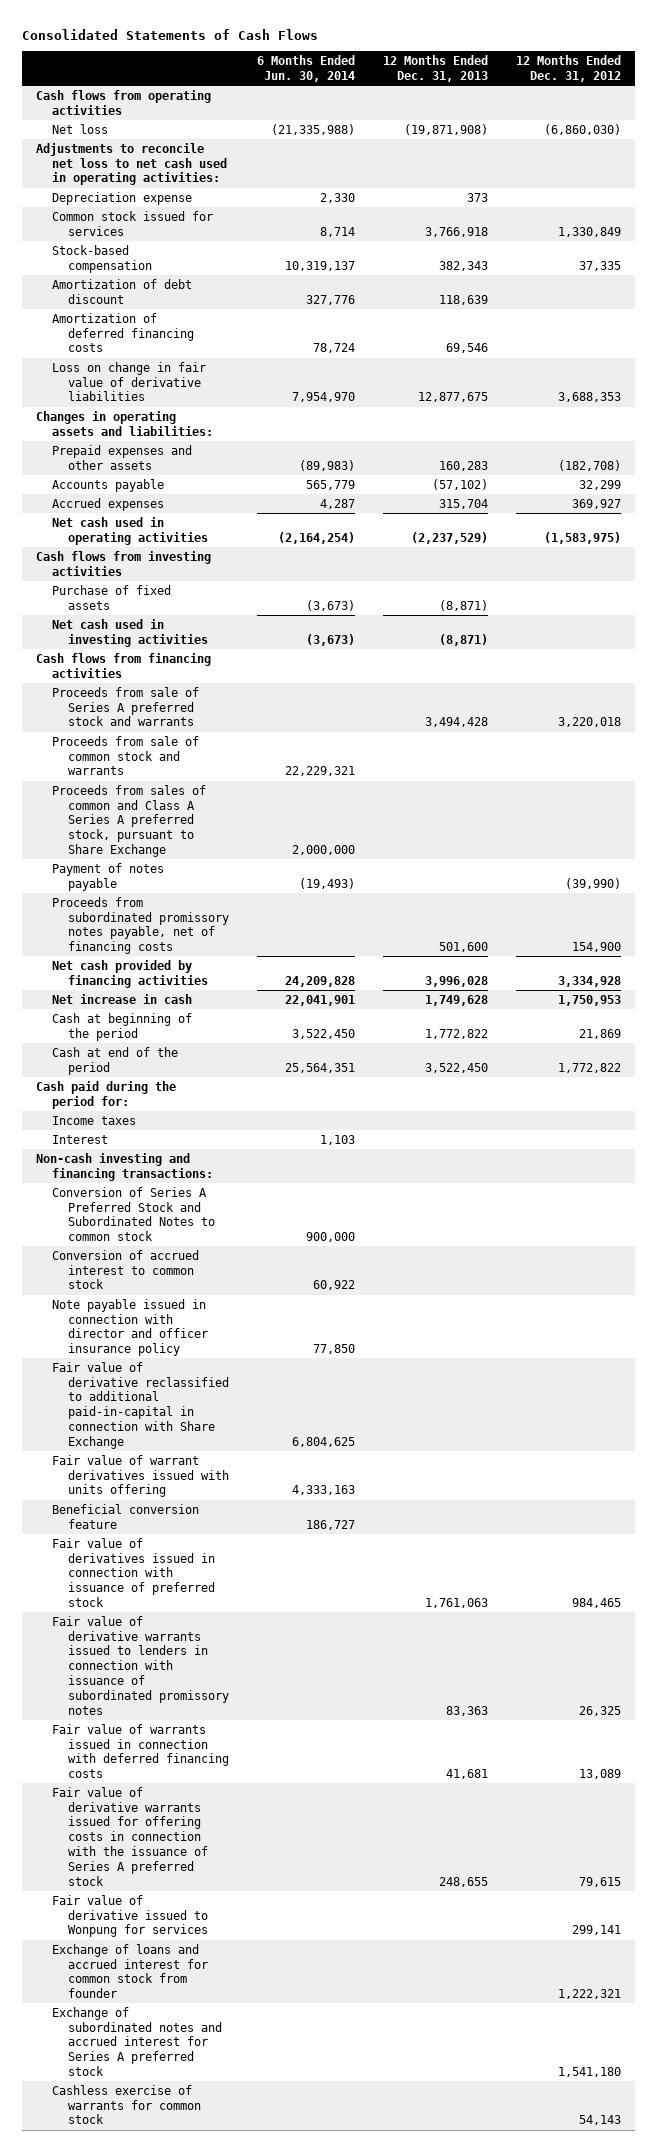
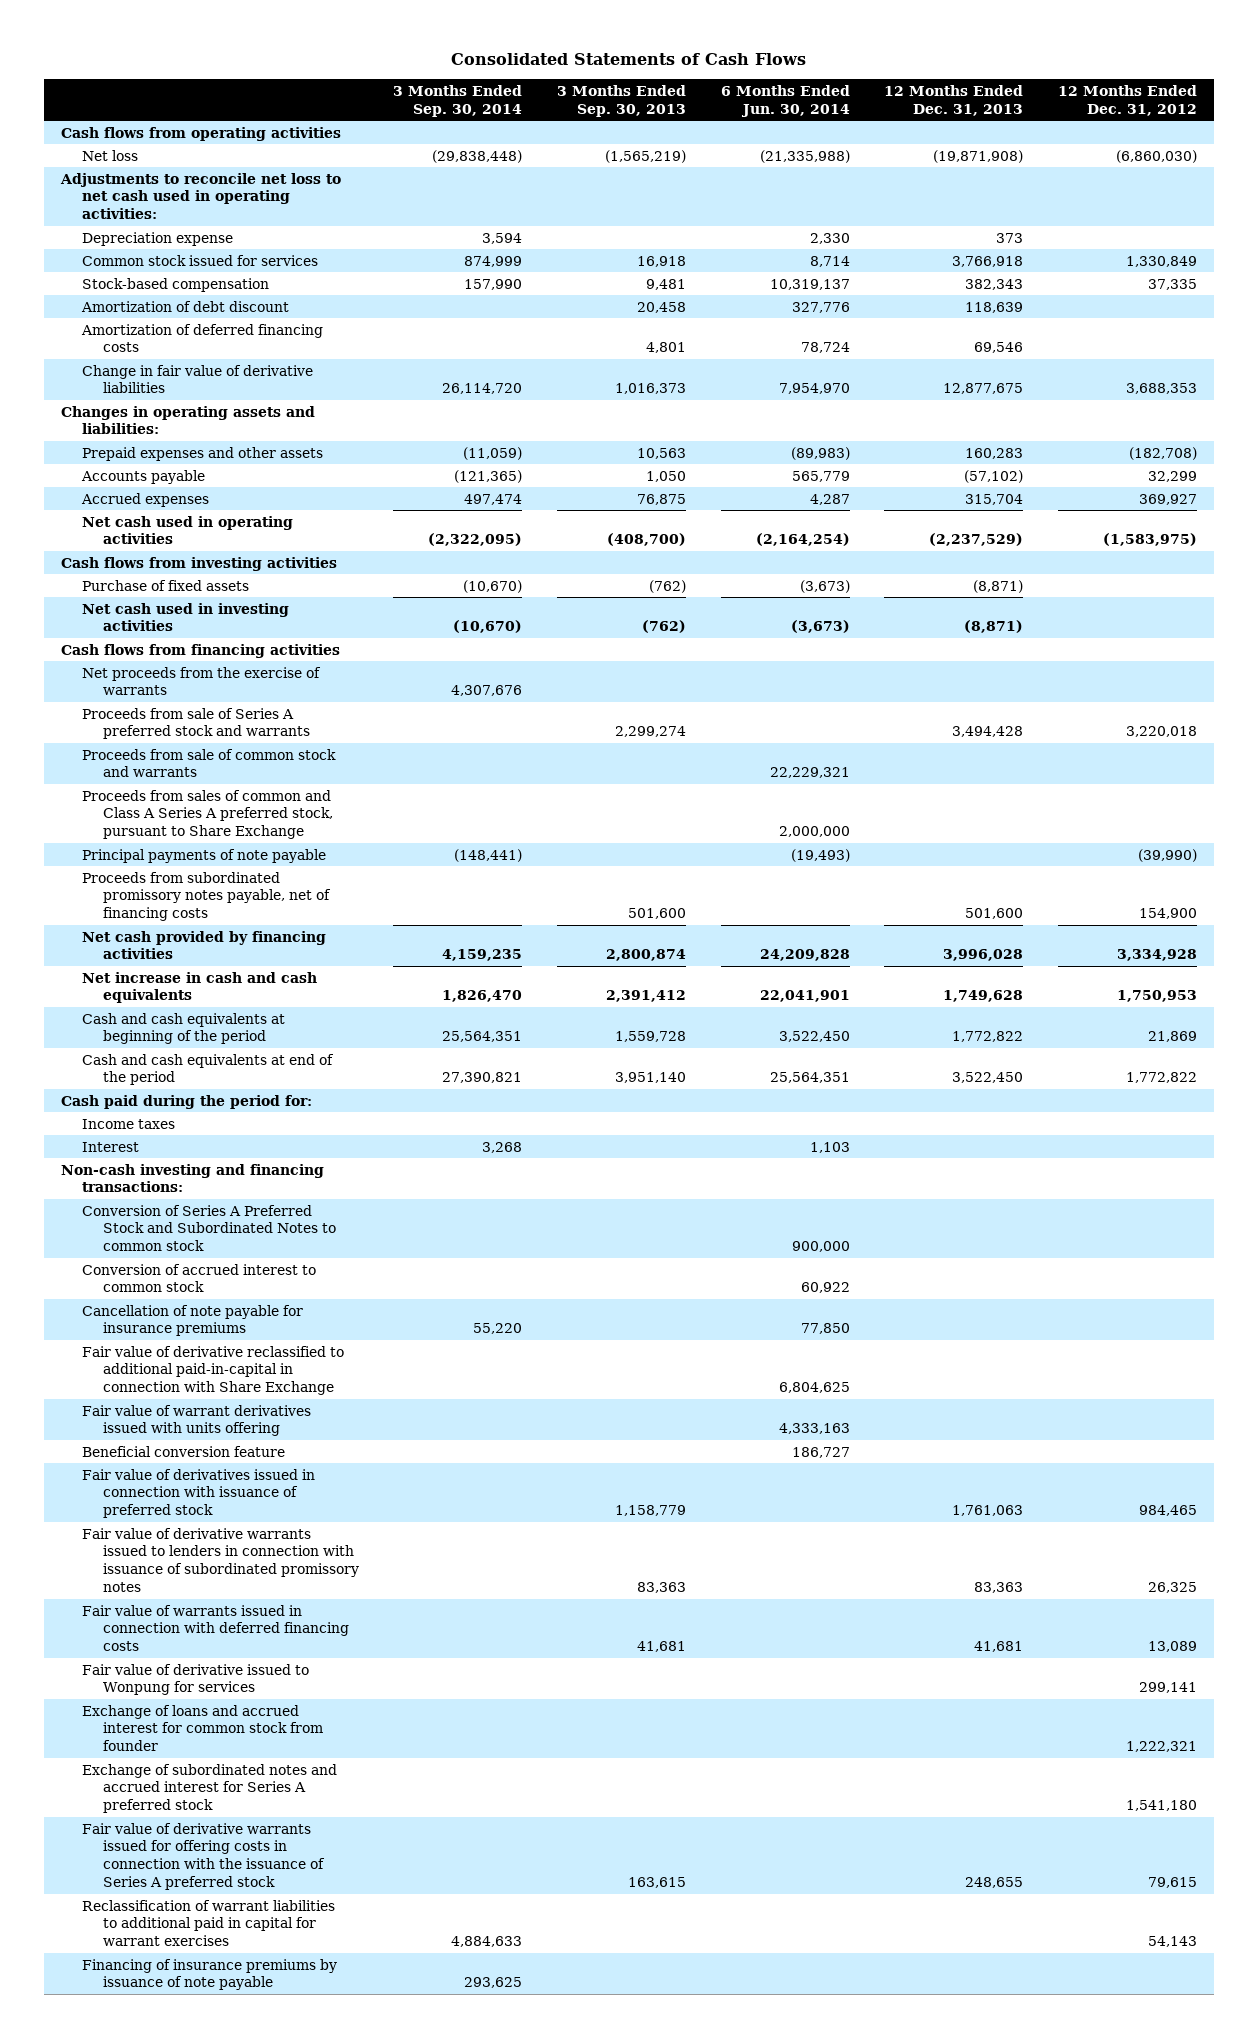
none -> [393,84,523,117] 3 Months Ended Sep. 30, 2014
none -> [557,84,687,117] 3 Months Ended Sep. 30, 2013
[52,361,207,402] Loss on change in fair value of derivative liabilities -> [81,364,313,394] Change in fair value of derivative liabilities
none -> [81,666,321,696] Net proceeds from the exercise of warrants
[52,862,165,891] Payment of notes payable -> [81,848,326,863] Principal payments of note payable
[52,993,193,1004] Net increase in cash -> [81,971,317,1004] Net increase in cash and cash equivalents
[52,1012,193,1041] Cash at beginning of the period -> [81,1012,285,1045] Cash and cash equivalents at beginning of the period
[52,1046,179,1075] Cash at end of the period -> [81,1053,334,1086] Cash and cash equivalents at end of the period
[52,1298,209,1357] Note payable issued in connection with director and officer insurance policy -> [81,1304,303,1337] Cancellation of note payable for insurance premiums
[52,1786,209,1886] Fair value of derivative warrants issued for offering costs in connection with the issuance of Series A preferred stock -> [81,1822,325,1890] Fair value of derivative warrants issued for offering costs in connection with the issuance of Series A preferred stock
[52,2084,202,2125] Cashless exercise of warrants for common stock -> [81,1899,335,1947] Reclassification of warrant liabilities to additional paid in capital for warrant exercises
none -> [81,1958,337,1991] Financing of insurance premiums by issuance of note payable

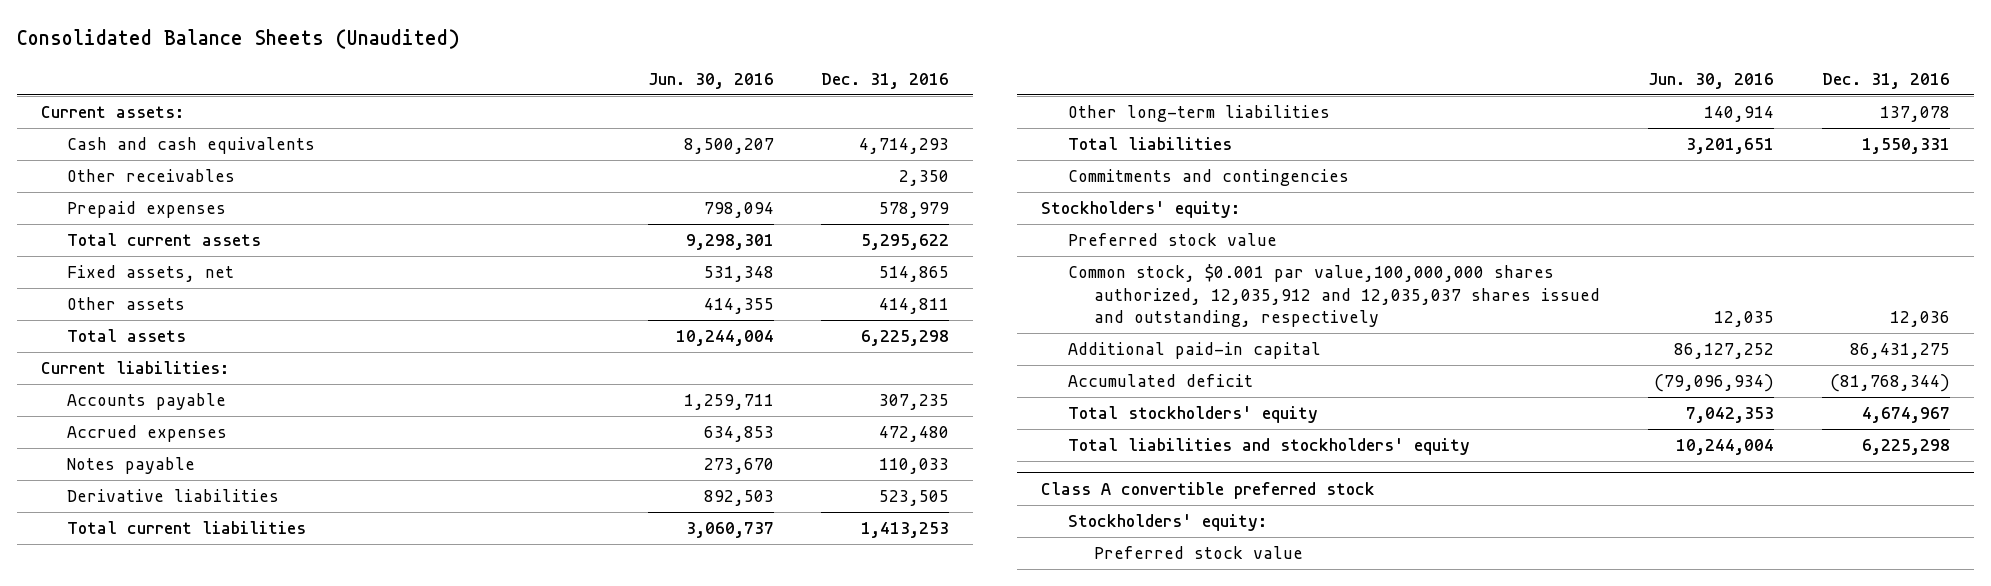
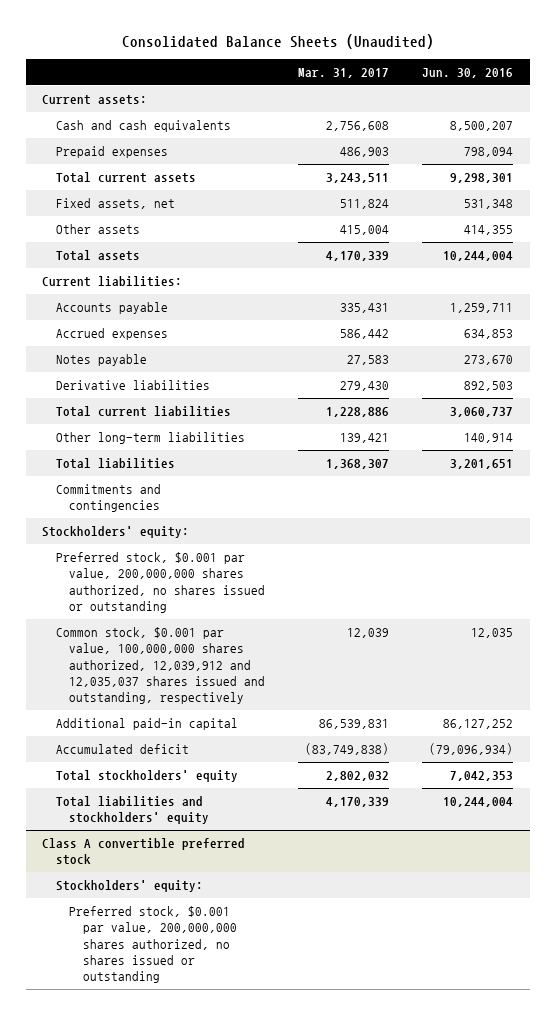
[821,72,950,89] Dec. 31, 2016 -> none
none -> [298,67,390,78] Mar. 31, 2017
[67,169,236,183] Other receivables -> none
[1067,233,1277,247] Preferred stock value -> [55,552,266,613] Preferred stock, $0.001 par value, 200,000,000 shares authorized, no shares issued or outstanding
[1067,264,1601,328] Common stock, $0.001 par value,100,000,000 shares authorized, 12,035,912 and 12,035,037 shares issued and outstanding, respectively -> [55,627,266,705] Common stock, $0.001 par value, 100,000,000 shares authorized, 12,039,912 and 12,035,037 shares issued and outstanding, respectively
[1094,546,1304,560] Preferred stock value -> [69,906,237,984] Preferred stock, $0.001 par value, 200,000,000 shares authorized, no shares issued or outstanding

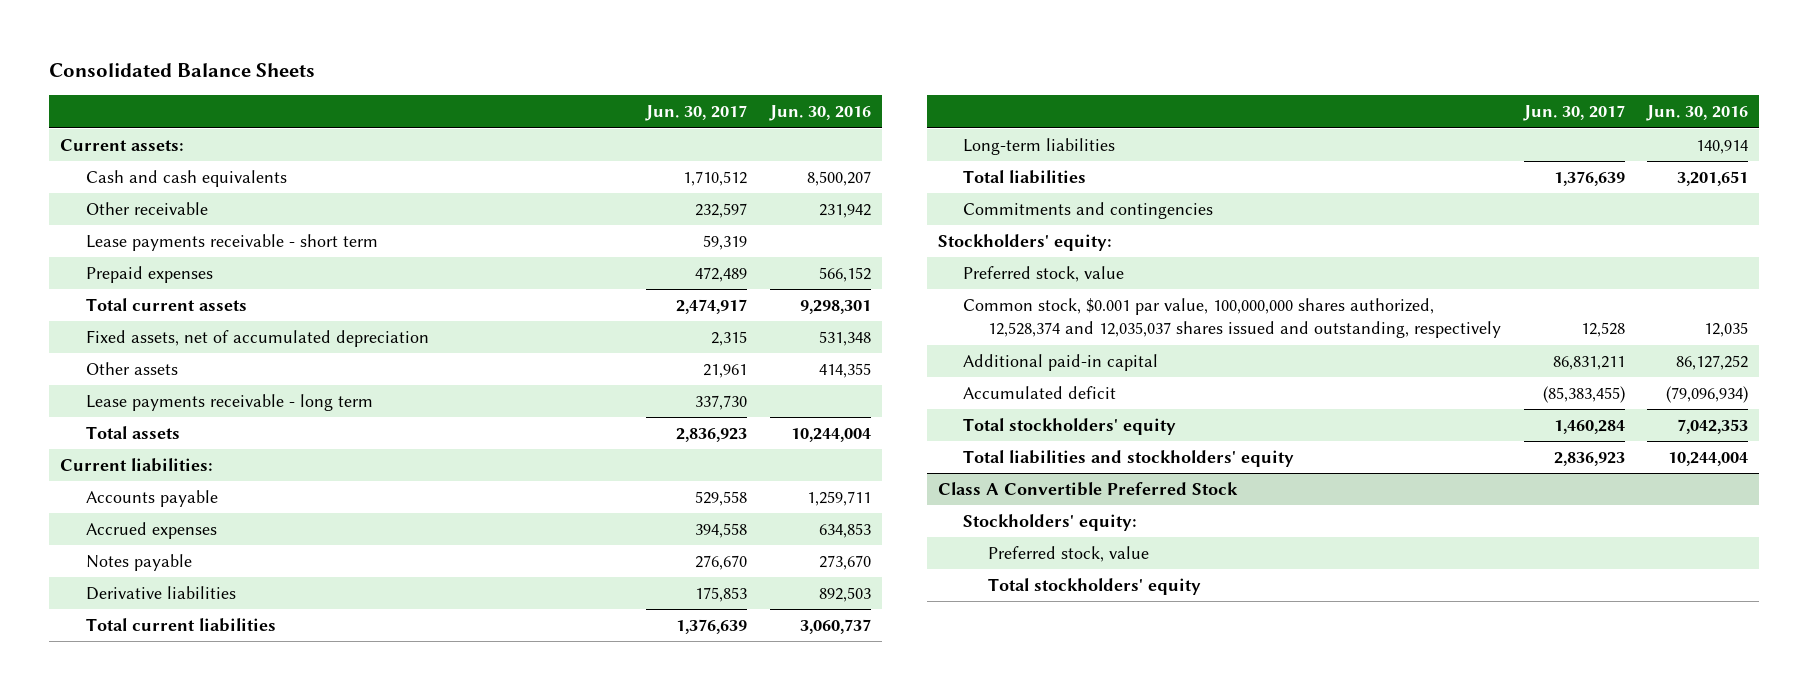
[121,33,434,49] Consolidated Balance Sheets (Unaudited) -> [49,63,316,78] Consolidated Balance Sheets
[298,67,390,78] Mar. 31, 2017 -> none
none -> [645,105,748,122] Jun. 30, 2017
none -> [85,202,208,216] Other receivable
none -> [85,234,378,252] Lease payments receivable - short term
[464,147,514,158] 798,094 -> [818,267,871,283] 566,152
[55,198,175,210] Fixed assets, net -> [85,330,429,348] Fixed assets, net of accumulated depreciation
none -> [85,394,373,412] Lease payments receivable - long term
[55,432,245,445] Other long-term liabilities -> [963,138,1116,156] Long-term liabilities
[55,552,266,613] Preferred stock, $0.001 par value, 200,000,000 shares authorized, no shares issued or outstanding -> [963,266,1125,283] Preferred stock, value
[55,627,266,705] Common stock, $0.001 par value, 100,000,000 shares authorized, 12,039,912 and 12,035,037 shares issued and outstanding, respectively -> [963,298,1502,339] Common stock, $0.001 par value, 100,000,000 shares authorized, 12,528,374 and 12,035,037 shares issued and outstanding, respectively
[42,838,246,866] Class A convertible preferred stock -> [937,482,1238,497] Class A Convertible Preferred Stock
[69,906,237,984] Preferred stock, $0.001 par value, 200,000,000 shares authorized, no shares issued or outstanding -> [988,546,1150,563] Preferred stock, value
none -> [988,578,1202,596] Total stockholders' equity

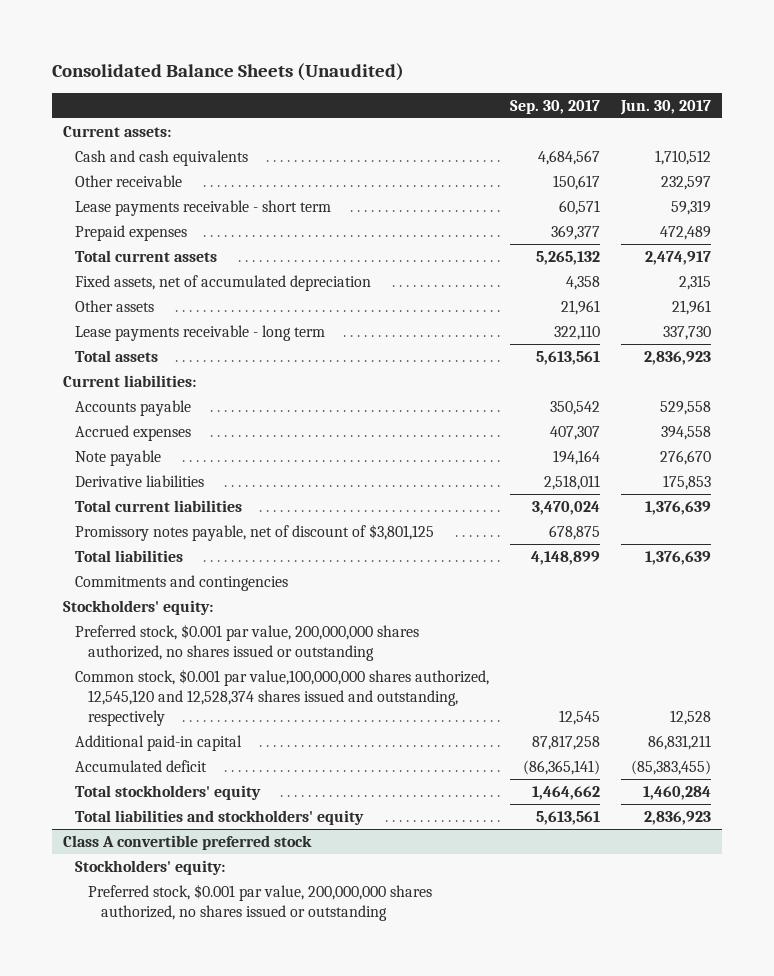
[49,63,316,78] Consolidated Balance Sheets -> [52,63,405,82] Consolidated Balance Sheets (Unaudited)
[768,105,871,122] Jun. 30, 2016 -> none
none -> [510,99,601,114] Sep. 30, 2017
[85,554,192,572] Notes payable -> [75,449,162,466] Note payable
[963,138,1116,156] Long-term liabilities -> none
none -> [75,523,435,541] Promissory notes payable, net of discount of $3,801,125
[963,266,1125,283] Preferred stock, value -> [75,623,420,662] Preferred stock, $0.001 par value, 200,000,000 shares authorized, no shares issued or outstanding
[963,298,1502,339] Common stock, $0.001 par value, 100,000,000 shares authorized, 12,528,374 and 12,035,037 shares issued and outstanding, respectively -> [75,668,490,727] Common stock, $0.001 par value,100,000,000 shares authorized, 12,545,120 and 12,528,374 shares issued and outstanding, respectively
[937,482,1238,497] Class A Convertible Preferred Stock -> [62,834,312,850] Class A convertible preferred stock
[988,578,1202,596] Total stockholders' equity -> none
[988,546,1150,563] Preferred stock, value -> [88,883,433,922] Preferred stock, $0.001 par value, 200,000,000 shares authorized, no shares issued or outstanding

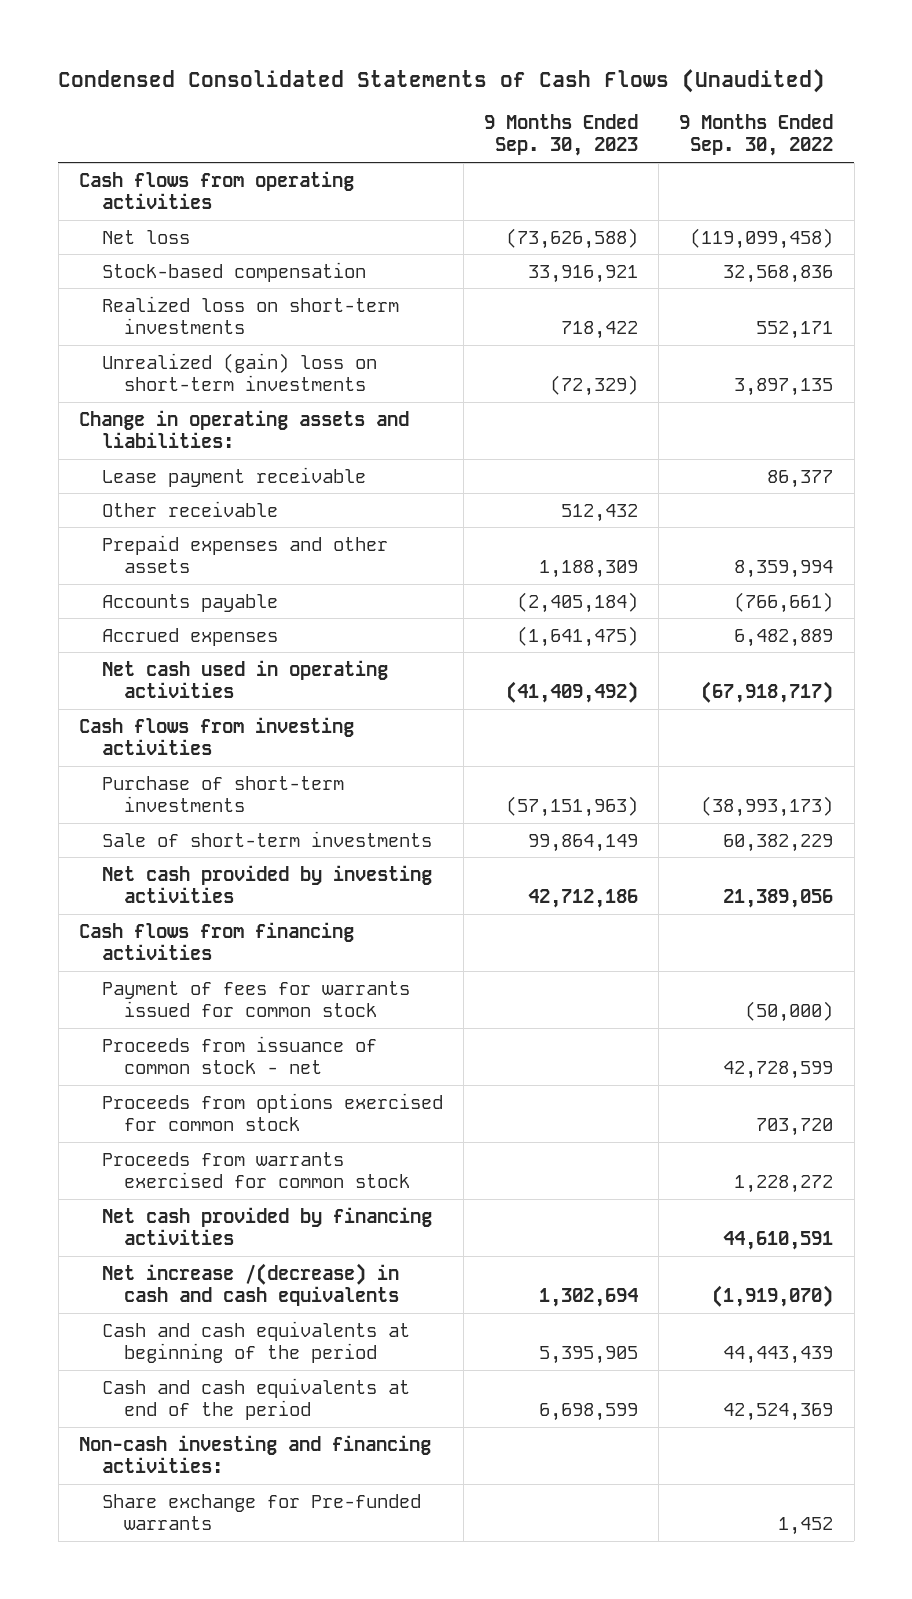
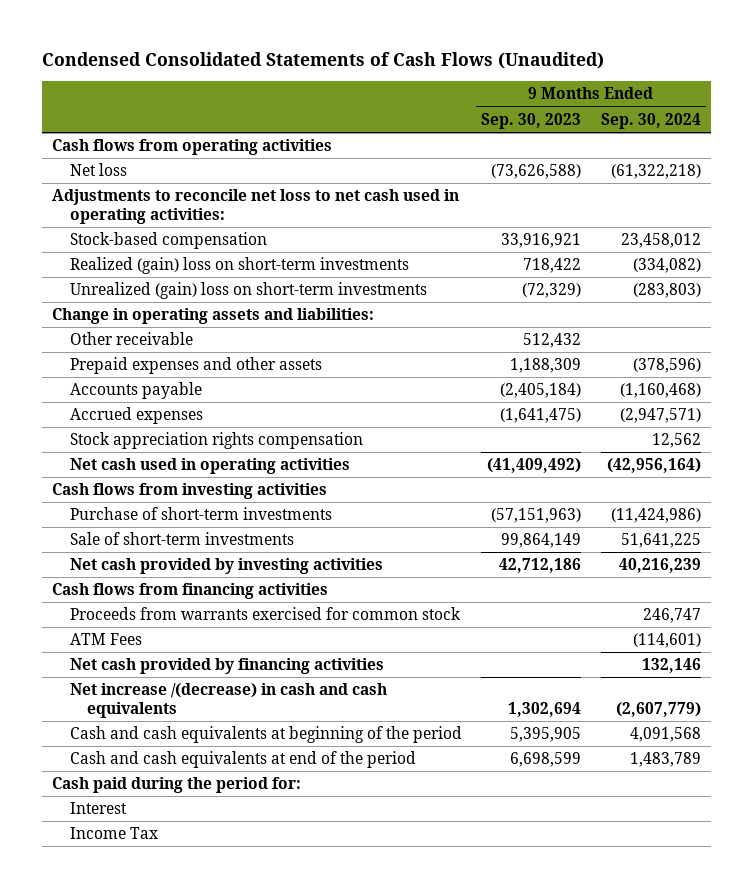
[679,113,834,157] 9 Months Ended Sep. 30, 2022 -> none
none -> [600,112,701,129] Sep. 30, 2024
none -> [52,189,460,224] Adjustments to reconcile net loss to net cash used in operating activities:
[101,295,399,335] Realized loss on short-term investments -> [69,257,409,275] Realized (gain) loss on short-term investments
[101,466,366,487] Lease payment receivable -> none
none -> [69,432,363,450] Stock appreciation rights compensation
[101,980,410,1018] Payment of fees for warrants issued for common stock -> none
[101,1035,377,1075] Proceeds from issuance of common stock - net -> none
[101,1092,443,1132] Proceeds from options exercised for common stock -> none
none -> [69,633,142,646] ATM Fees
[79,1434,432,1474] Non-cash investing and financing activities: -> none
[101,1493,421,1531] Share exchange for Pre-funded warrants -> none
none -> [52,777,302,794] Cash paid during the period for:
none -> [69,802,127,815] Interest
none -> [69,827,158,840] Income Tax

